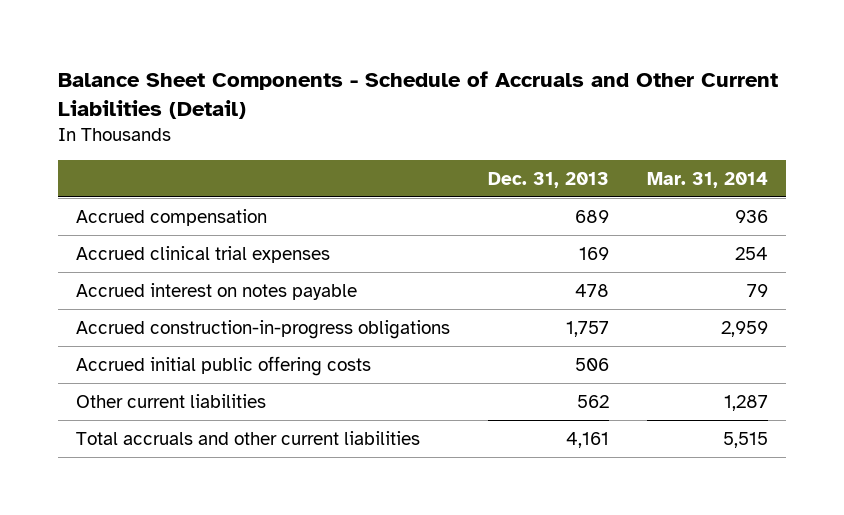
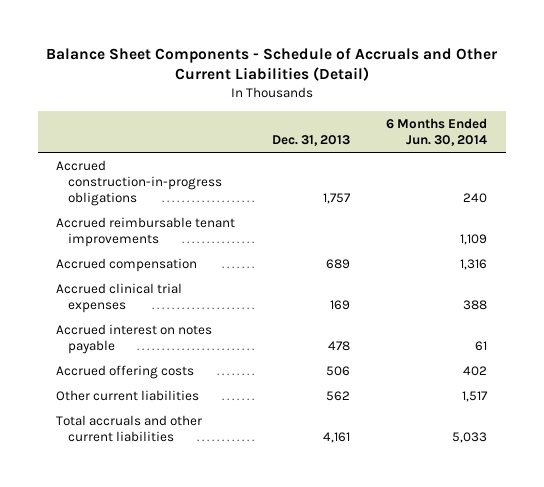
[646,171,768,188] Mar. 31, 2014 -> none
none -> [386,117,488,146] 6 Months Ended Jun. 30, 2014
[76,319,451,339] Accrued construction-in-progress obligations -> [56,159,223,206] Accrued construction-in-progress obligations
none -> [56,216,236,247] Accrued reimbursable tenant improvements
[76,355,372,376] Accrued initial public offering costs -> [56,364,195,379] Accrued offering costs

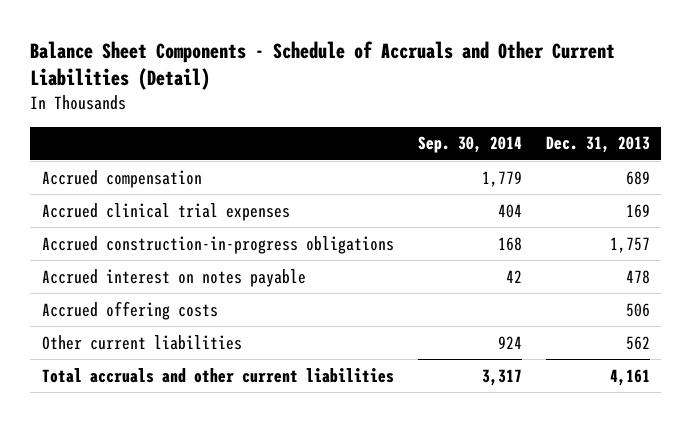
[386,117,488,146] 6 Months Ended Jun. 30, 2014 -> none
none -> [417,136,522,154] Sep. 30, 2014
[56,216,236,247] Accrued reimbursable tenant improvements -> none
[56,159,223,206] Accrued construction-in-progress obligations -> [42,235,395,254] Accrued construction-in-progress obligations

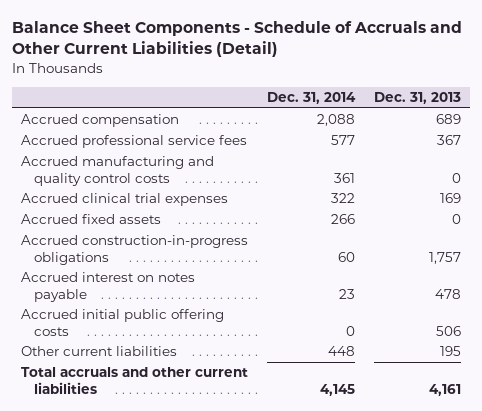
[417,136,522,154] Sep. 30, 2014 -> none
none -> [267,91,357,104] Dec. 31, 2014
none -> [21,135,248,149] Accrued professional service fees
none -> [21,156,215,186] Accrued manufacturing and quality control costs
none -> [21,214,162,225] Accrued fixed assets
[42,300,219,320] Accrued offering costs -> [21,309,225,336] Accrued initial public offering costs
[625,335,650,350] 562 -> [439,346,461,357] 195

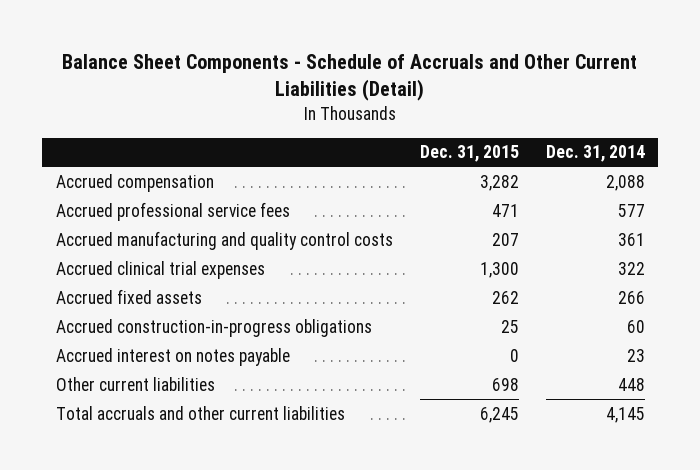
[373,91,461,104] Dec. 31, 2013 -> none
none -> [419,145,519,163] Dec. 31, 2015
[21,309,225,336] Accrued initial public offering costs -> none

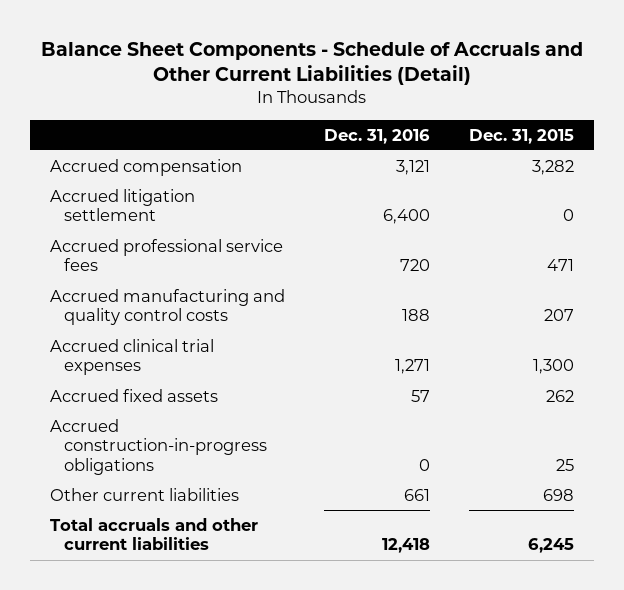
[545,145,645,163] Dec. 31, 2014 -> none
none -> [324,128,431,144] Dec. 31, 2016
none -> [49,188,195,222] Accrued litigation settlement
[55,347,290,366] Accrued interest on notes payable -> none

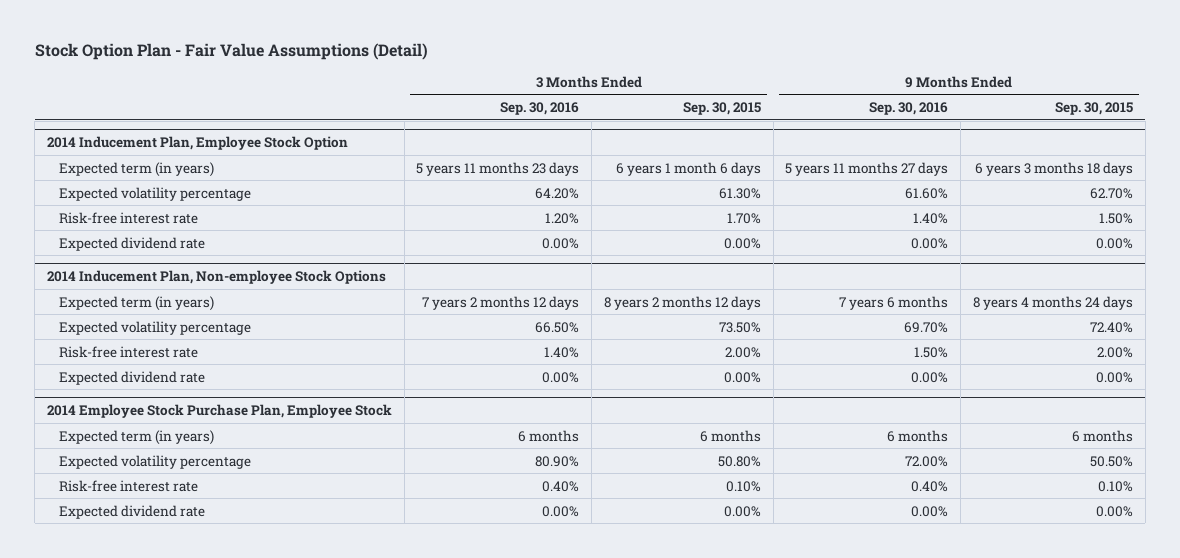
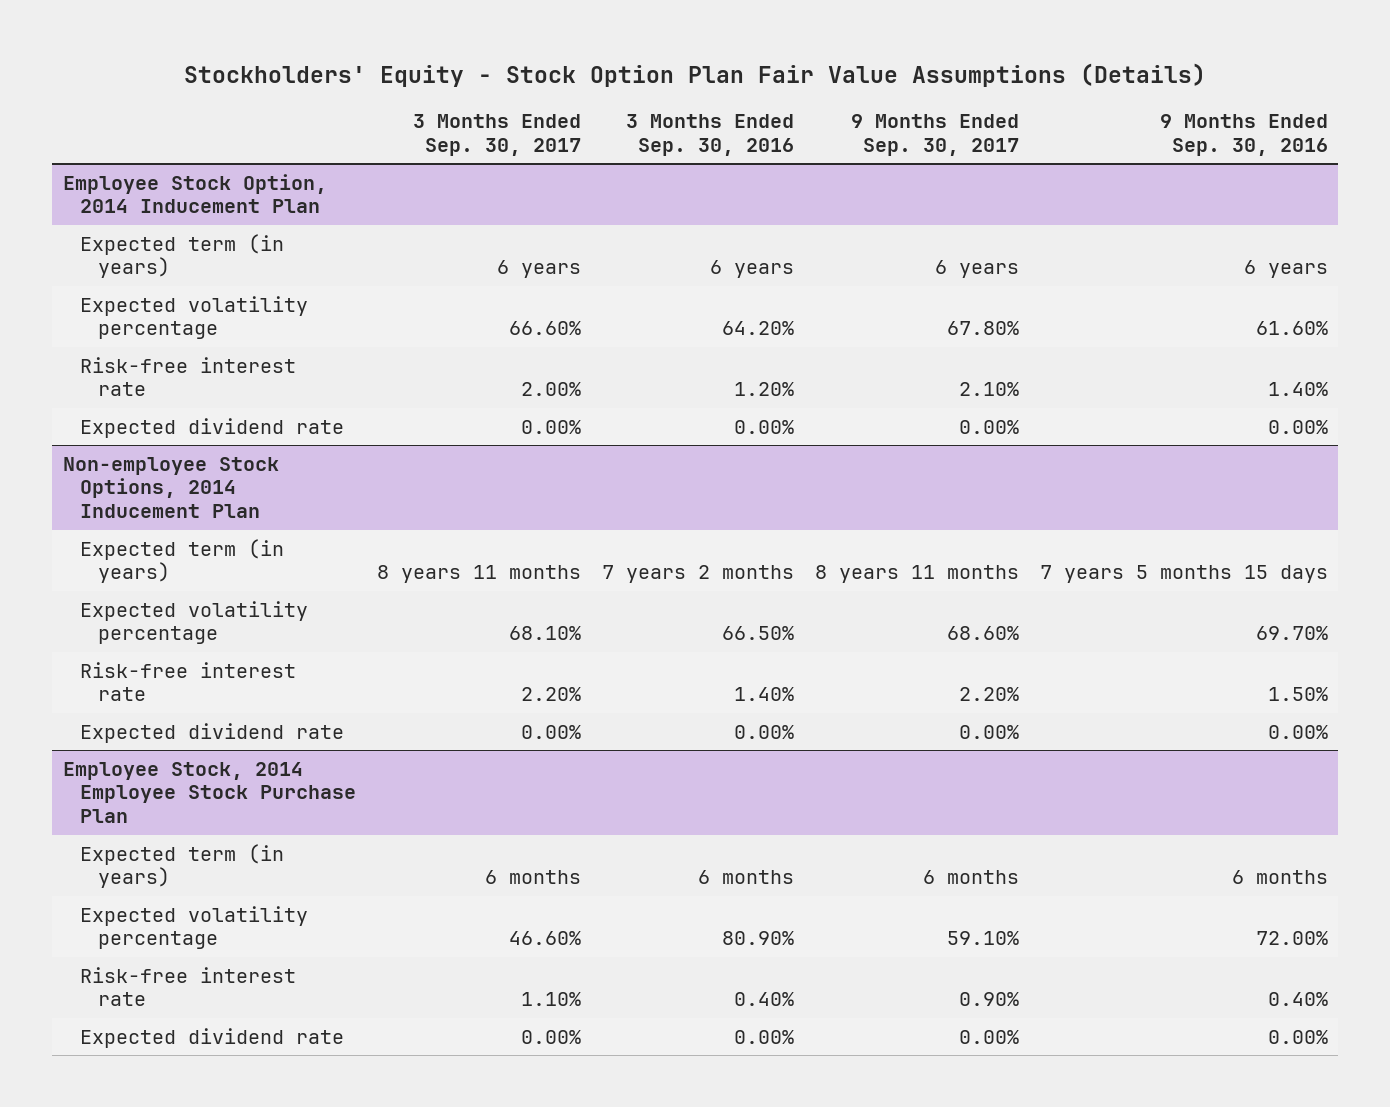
[34,42,428,60] Stock Option Plan - Fair Value Assumptions (Detail) -> [184,62,1207,87] Stockholders' Equity - Stock Option Plan Fair Value Assumptions (Details)
[682,102,761,116] Sep. 30, 2015 -> none
[1054,102,1133,116] Sep. 30, 2015 -> none
none -> [413,113,582,156] 3 Months Ended Sep. 30, 2017
none -> [850,113,1019,156] 9 Months Ended Sep. 30, 2017
[46,136,348,151] 2014 Inducement Plan, Employee Stock Option -> [62,173,327,214] Employee Stock Option, 2014 Inducement Plan
[416,161,580,176] 5 years 11 months 23 days -> [710,260,795,279] 6 years
[785,161,949,176] 5 years 11 months 27 days -> [1243,260,1328,279] 6 years
[46,270,386,285] 2014 Inducement Plan, Non-employee Stock Options -> [62,456,279,519] Non-employee Stock Options, 2014 Inducement Plan
[422,295,580,310] 7 years 2 months 12 days -> [602,565,795,584] 7 years 2 months
[839,295,949,310] 7 years 6 months -> [1039,565,1328,584] 7 years 5 months 15 days
[46,404,392,419] 2014 Employee Stock Purchase Plan, Employee Stock -> [62,761,357,824] Employee Stock, 2014 Employee Stock Purchase Plan

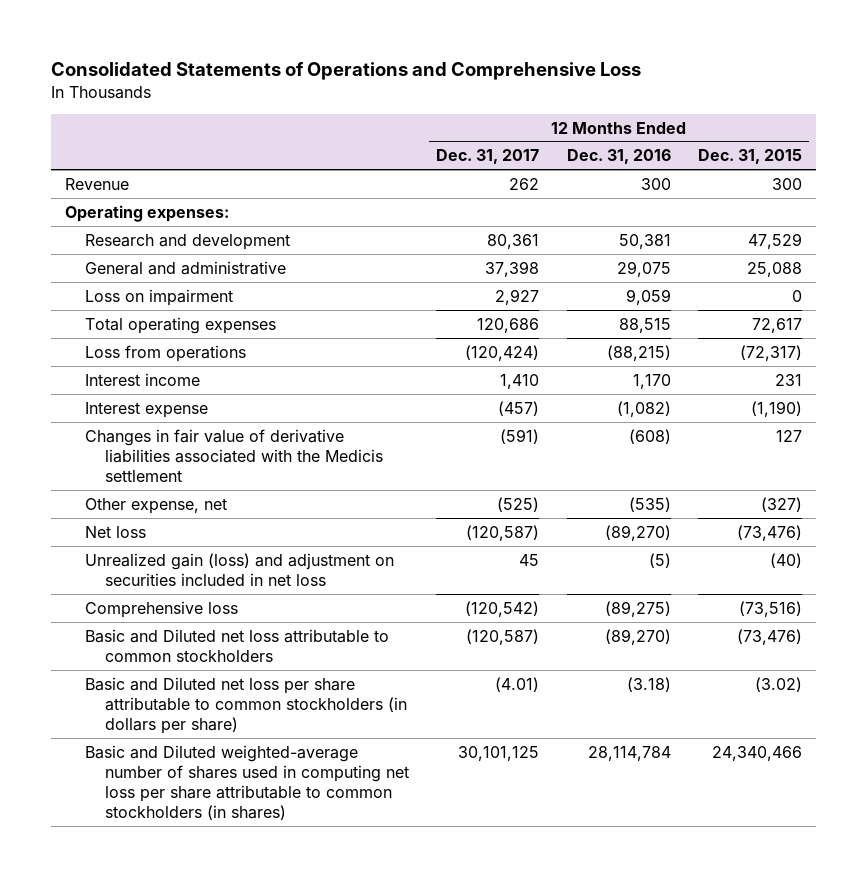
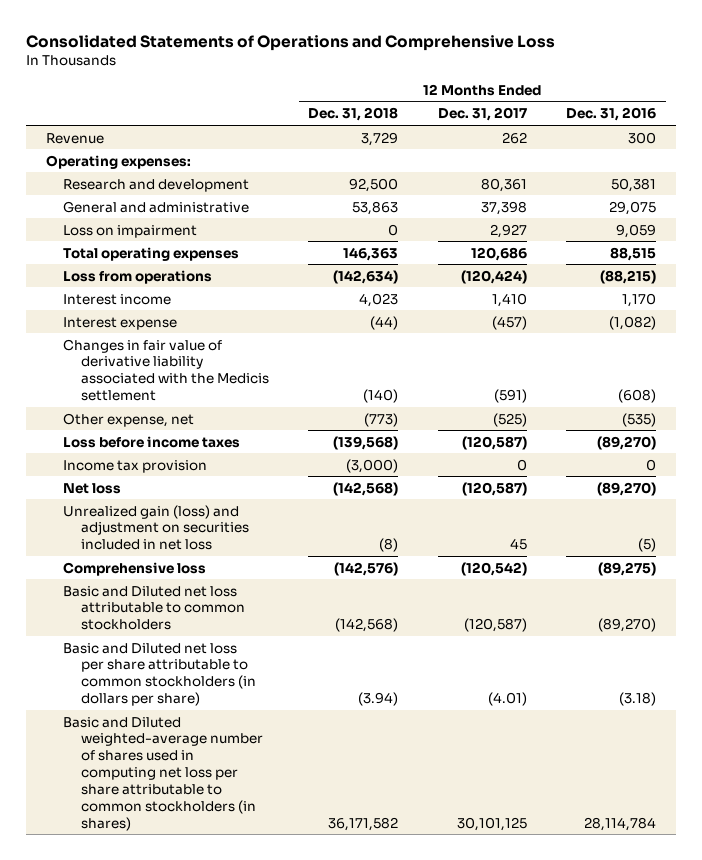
[698,149,803,165] Dec. 31, 2015 -> none
none -> [308,107,399,122] Dec. 31, 2018
[84,428,383,483] Changes in fair value of derivative liabilities associated with the Medicis settlement -> [63,338,270,402] Changes in fair value of derivative liability associated with the Medicis settlement
none -> [63,435,241,448] Loss before income taxes
none -> [63,459,208,473] Income tax provision

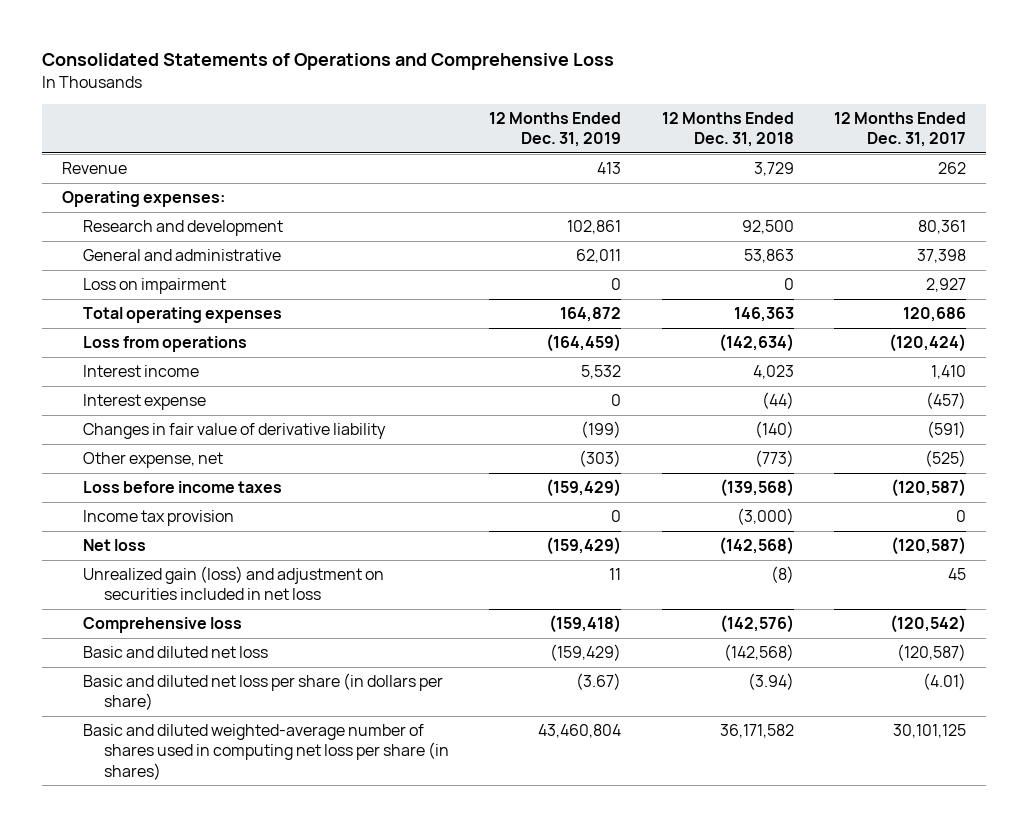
[566,107,657,122] Dec. 31, 2016 -> none
none -> [489,111,622,148] 12 Months Ended Dec. 31, 2019
[63,338,270,402] Changes in fair value of derivative liability associated with the Medicis settlement -> [83,423,387,440] Changes in fair value of derivative liability
[63,585,246,631] Basic and Diluted net loss attributable to common stockholders -> [83,646,269,659] Basic and diluted net loss
[63,642,257,707] Basic and Diluted net loss per share attributable to common stockholders (in dollars per share) -> [83,673,444,711] Basic and diluted net loss per share (in dollars per share)
[63,716,264,831] Basic and Diluted weighted-average number of shares used in computing net loss per share attributable to common stockholders (in shares) -> [83,724,450,780] Basic and diluted weighted-average number of shares used in computing net loss per share (in shares)

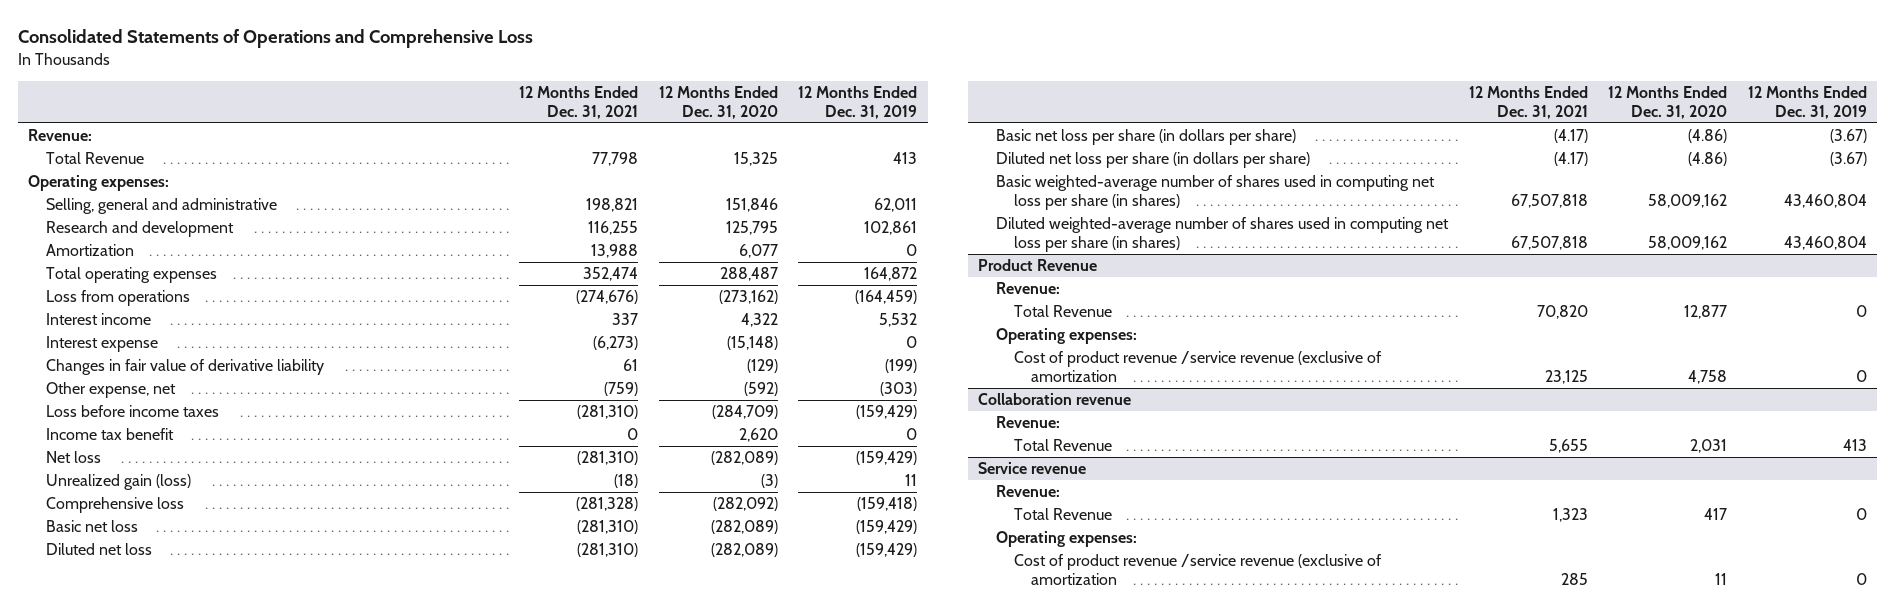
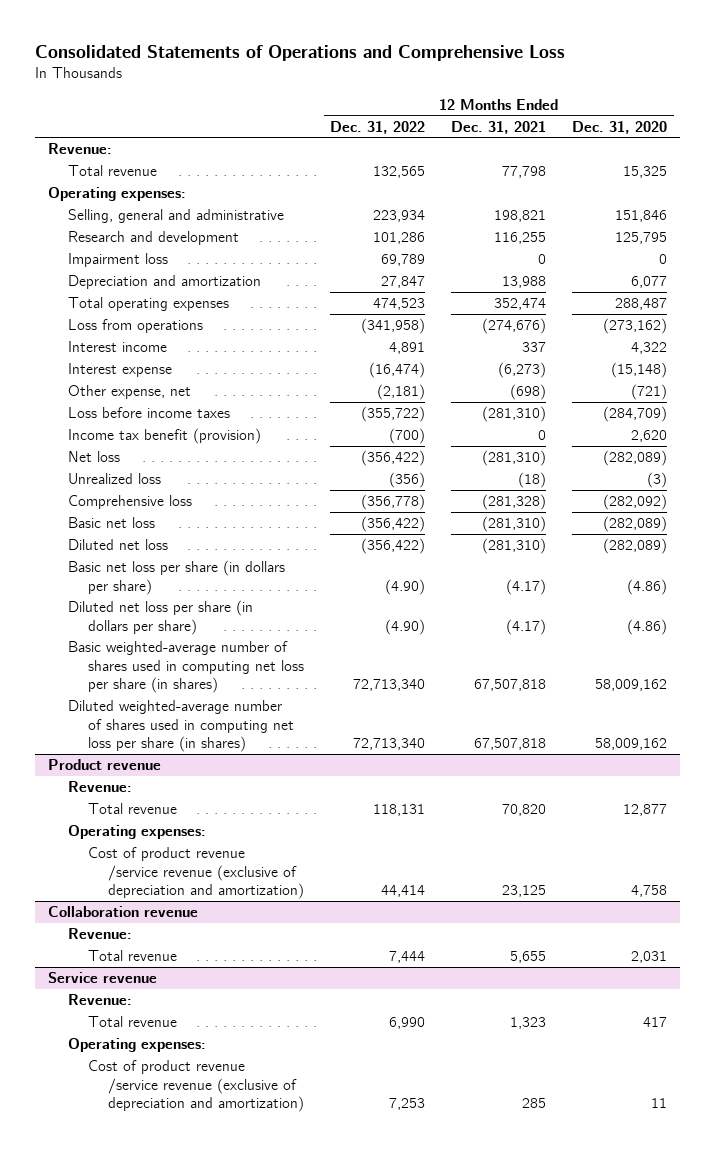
[798,86,918,119] 12 Months Ended Dec. 31, 2019 -> none
none -> [330,120,426,134] Dec. 31, 2022
[46,152,145,165] Total Revenue -> [67,165,157,177] Total revenue
none -> [67,253,168,268] Impairment loss
[46,244,135,257] Amortization -> [67,275,261,290] Depreciation and amortization
[46,359,325,376] Changes in fair value of derivative liability -> none
[603,382,638,397] (759) -> [510,384,547,401] (698)
[743,382,778,397] (592) -> [631,384,668,401] (721)
[46,428,175,441] Income tax benefit -> [67,428,261,445] Income tax benefit (provision)
[46,474,192,491] Unrealized gain (loss) -> [67,473,161,485] Unrealized loss
[978,259,1098,272] Product Revenue -> [47,759,161,771] Product revenue
[1013,305,1112,318] Total Revenue -> [88,803,178,815] Total revenue
[1013,351,1382,383] Cost of product revenue /service revenue (exclusive of amortization -> [88,847,305,899] Cost of product revenue /service revenue (exclusive of depreciation and amortization)
[1013,439,1112,452] Total Revenue -> [88,950,178,962] Total revenue
[1013,508,1112,521] Total Revenue -> [88,1016,178,1028] Total revenue
[1013,554,1382,586] Cost of product revenue /service revenue (exclusive of amortization -> [88,1060,305,1112] Cost of product revenue /service revenue (exclusive of depreciation and amortization)

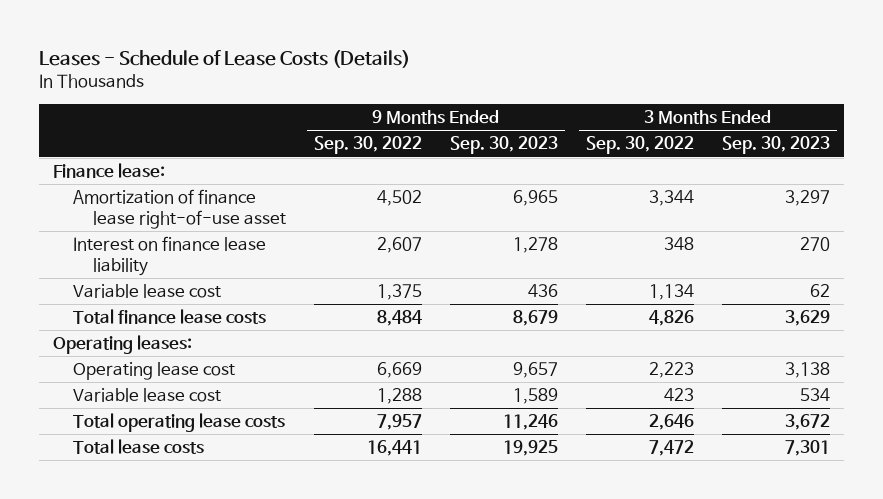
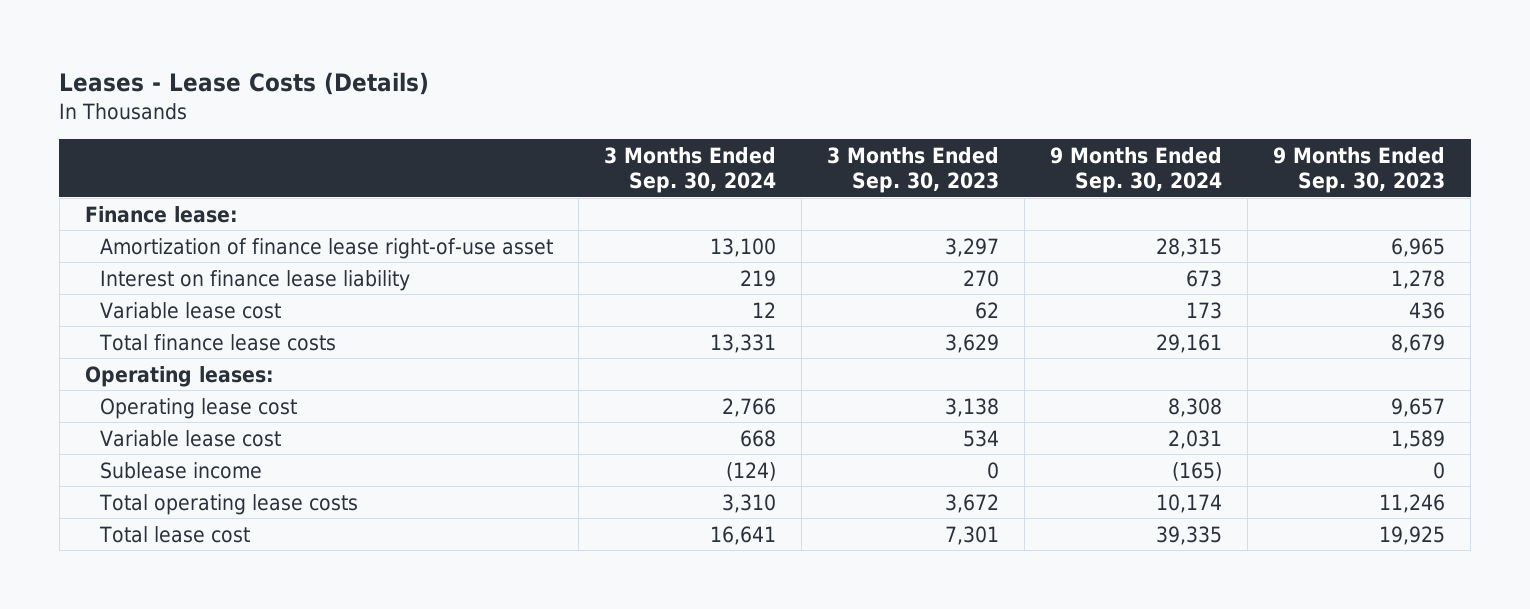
[39,49,411,68] Leases - Schedule of Lease Costs (Details) -> [59,72,430,96] Leases - Lease Costs (Details)
[314,136,423,155] Sep. 30, 2022 -> none
[585,136,694,155] Sep. 30, 2022 -> none
none -> [604,147,777,193] 3 Months Ended Sep. 30, 2024
none -> [1050,147,1223,193] 9 Months Ended Sep. 30, 2024
none -> [100,461,263,479] Sublease income
[73,439,205,455] Total lease costs -> [99,525,251,543] Total lease cost

